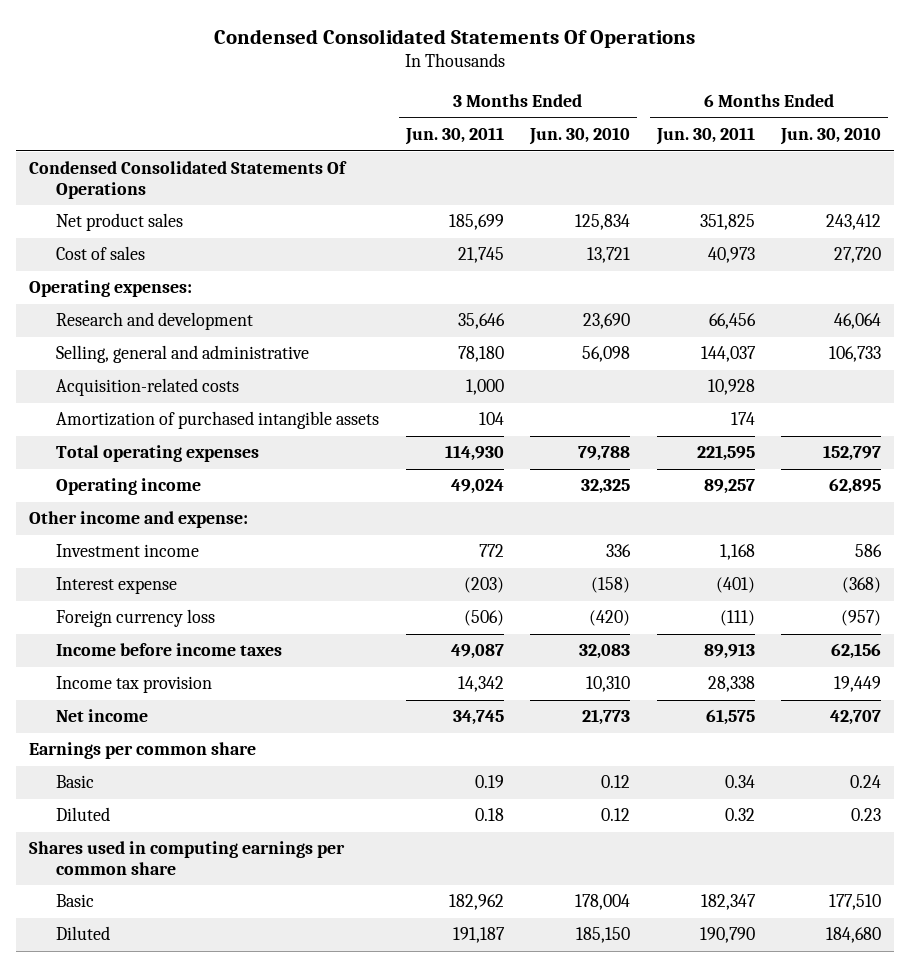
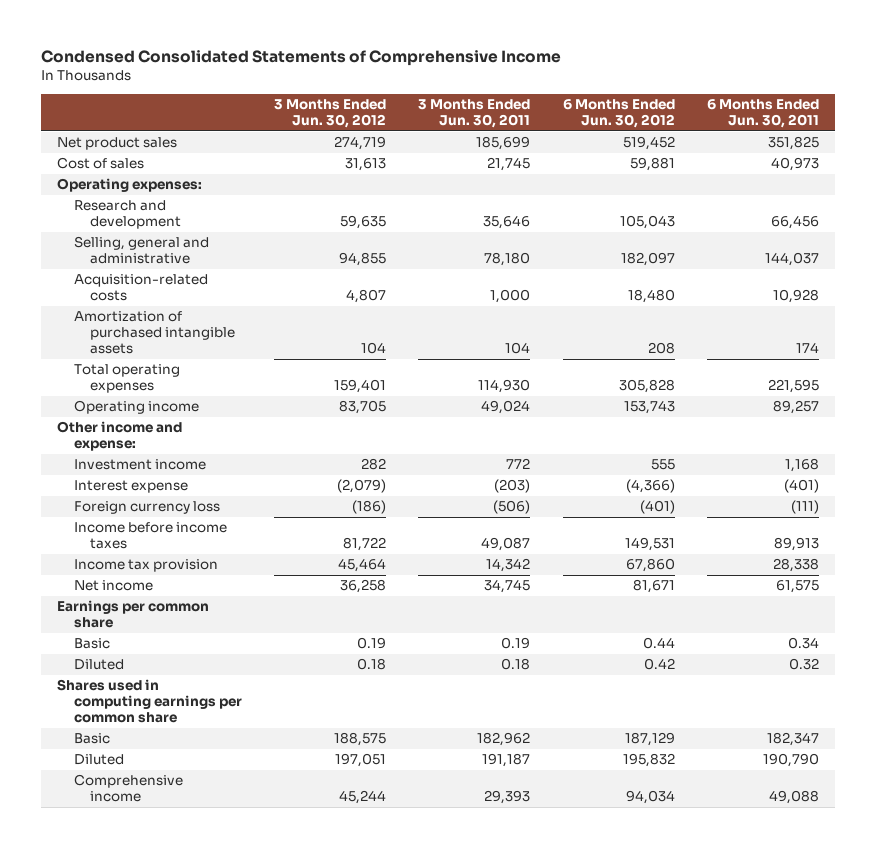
[214,28,696,48] Condensed Consolidated Statements Of Operations -> [41,50,562,67] Condensed Consolidated Statements of Comprehensive Income
[529,127,631,146] Jun. 30, 2010 -> none
[780,127,882,146] Jun. 30, 2010 -> none
none -> [274,99,387,129] 3 Months Ended Jun. 30, 2012
none -> [562,99,675,129] 6 Months Ended Jun. 30, 2012
[29,161,348,199] Condensed Consolidated Statements Of Operations -> none
none -> [73,774,183,803] Comprehensive income

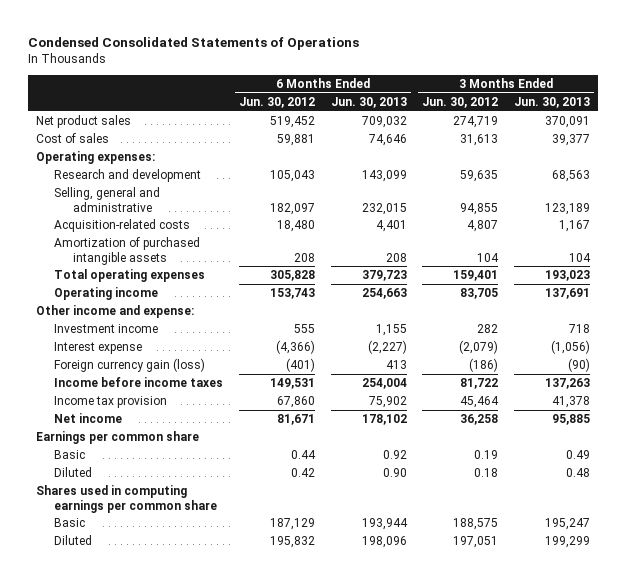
[41,50,562,67] Condensed Consolidated Statements of Comprehensive Income -> [28,36,360,50] Condensed Consolidated Statements of Operations
[418,99,531,129] 3 Months Ended Jun. 30, 2011 -> none
[706,99,819,129] 6 Months Ended Jun. 30, 2011 -> none
none -> [330,97,407,109] Jun. 30, 2013
none -> [513,97,590,109] Jun. 30, 2013
[73,501,220,515] Foreign currency loss -> [54,358,206,373] Foreign currency gain (loss)
[73,774,183,803] Comprehensive income -> none

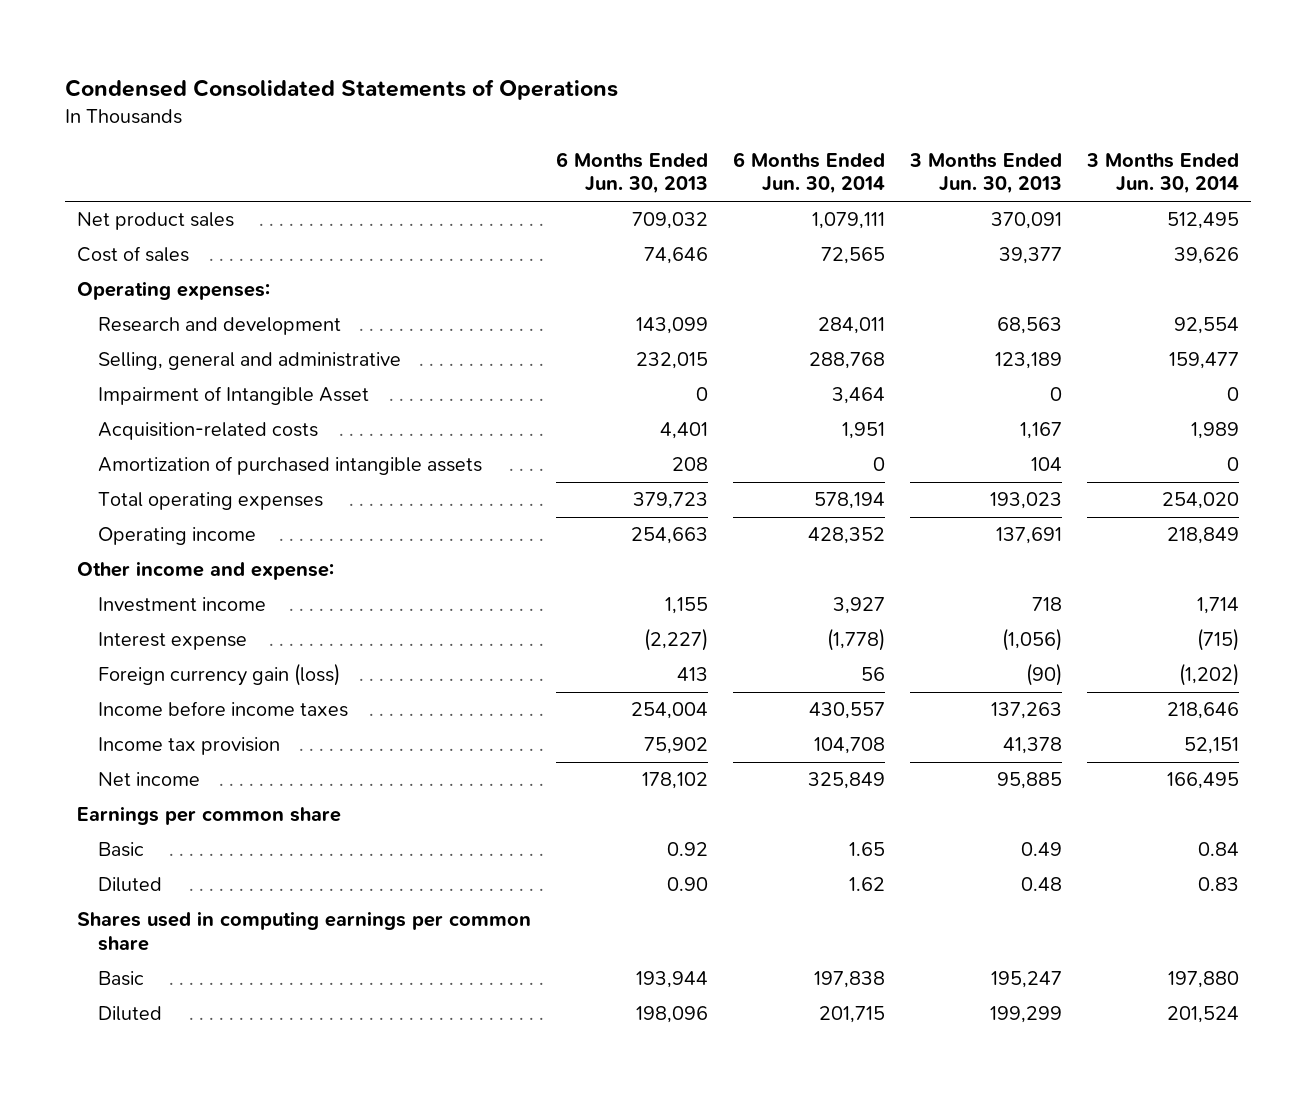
[238,97,315,109] Jun. 30, 2012 -> none
[422,97,499,109] Jun. 30, 2012 -> none
none -> [733,151,886,195] 6 Months Ended Jun. 30, 2014
none -> [1085,152,1239,195] 3 Months Ended Jun. 30, 2014
none -> [97,386,369,406] Impairment of Intangible Asset

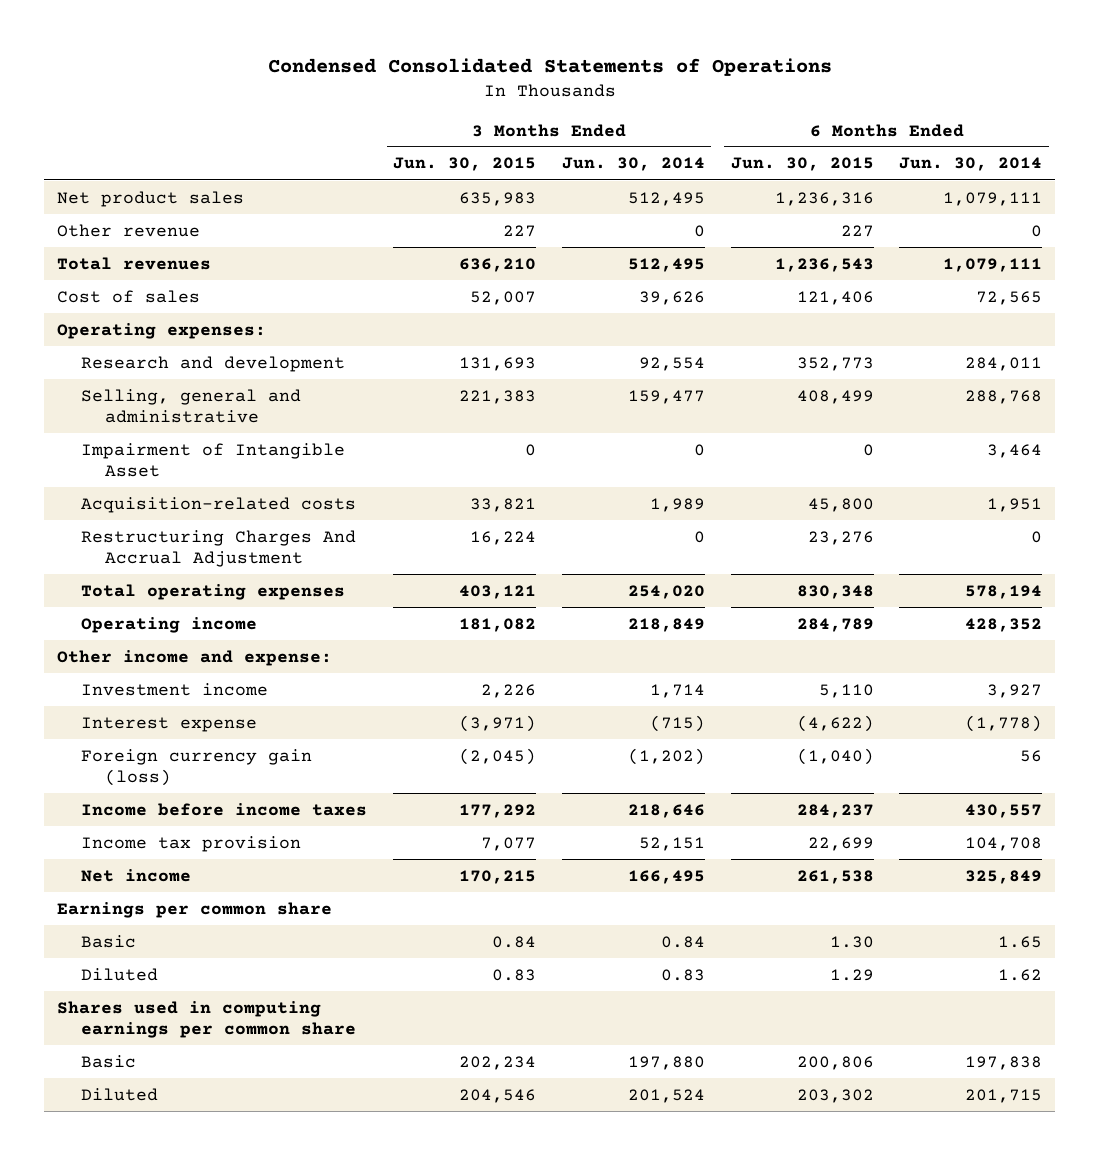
[556,151,709,195] 6 Months Ended Jun. 30, 2013 -> none
[908,152,1062,195] 3 Months Ended Jun. 30, 2013 -> none
none -> [392,157,536,172] Jun. 30, 2015
none -> [730,157,874,172] Jun. 30, 2015
none -> [57,223,201,237] Other revenue
none -> [57,256,212,270] Total revenues
[97,456,482,476] Amortization of purchased intangible assets -> none
none -> [81,529,357,567] Restructuring Charges And Accrual Adjustment

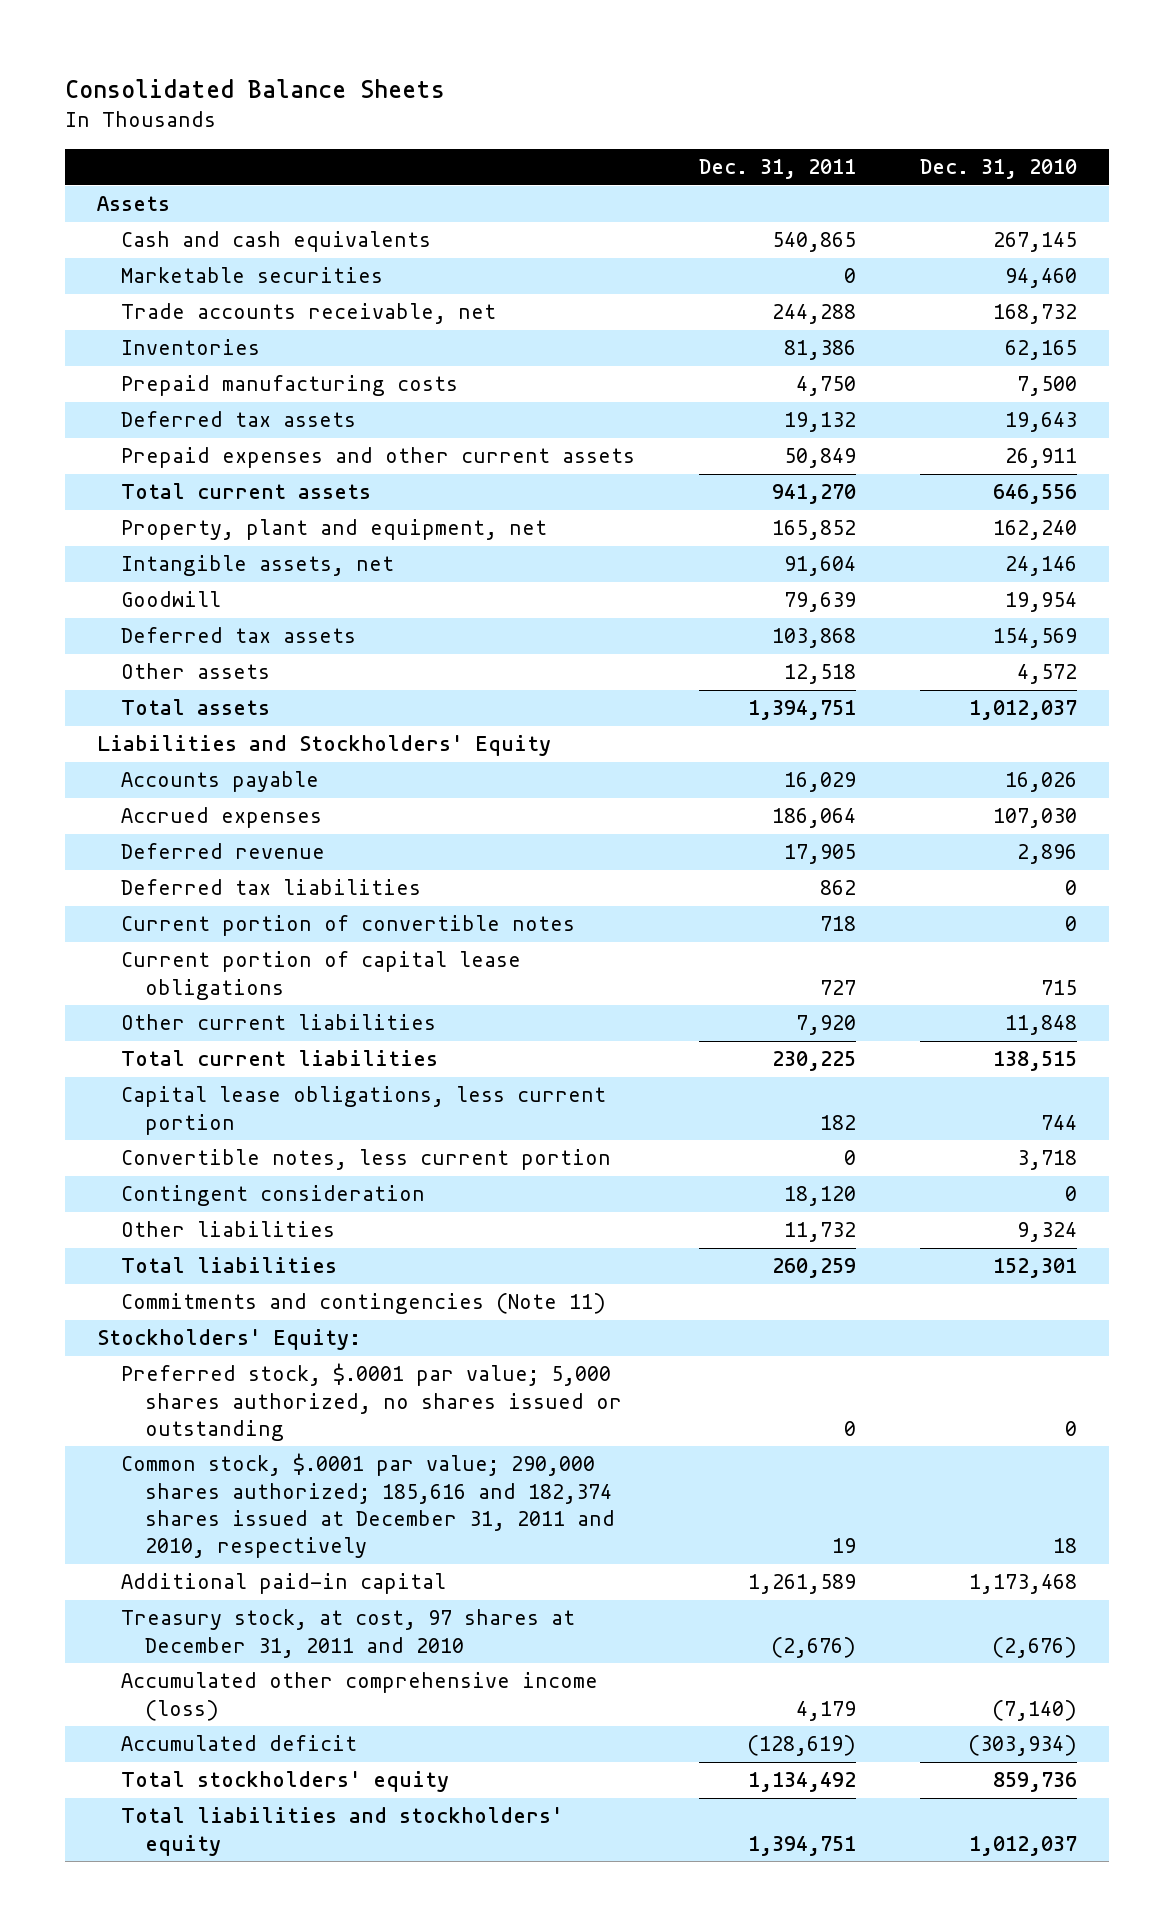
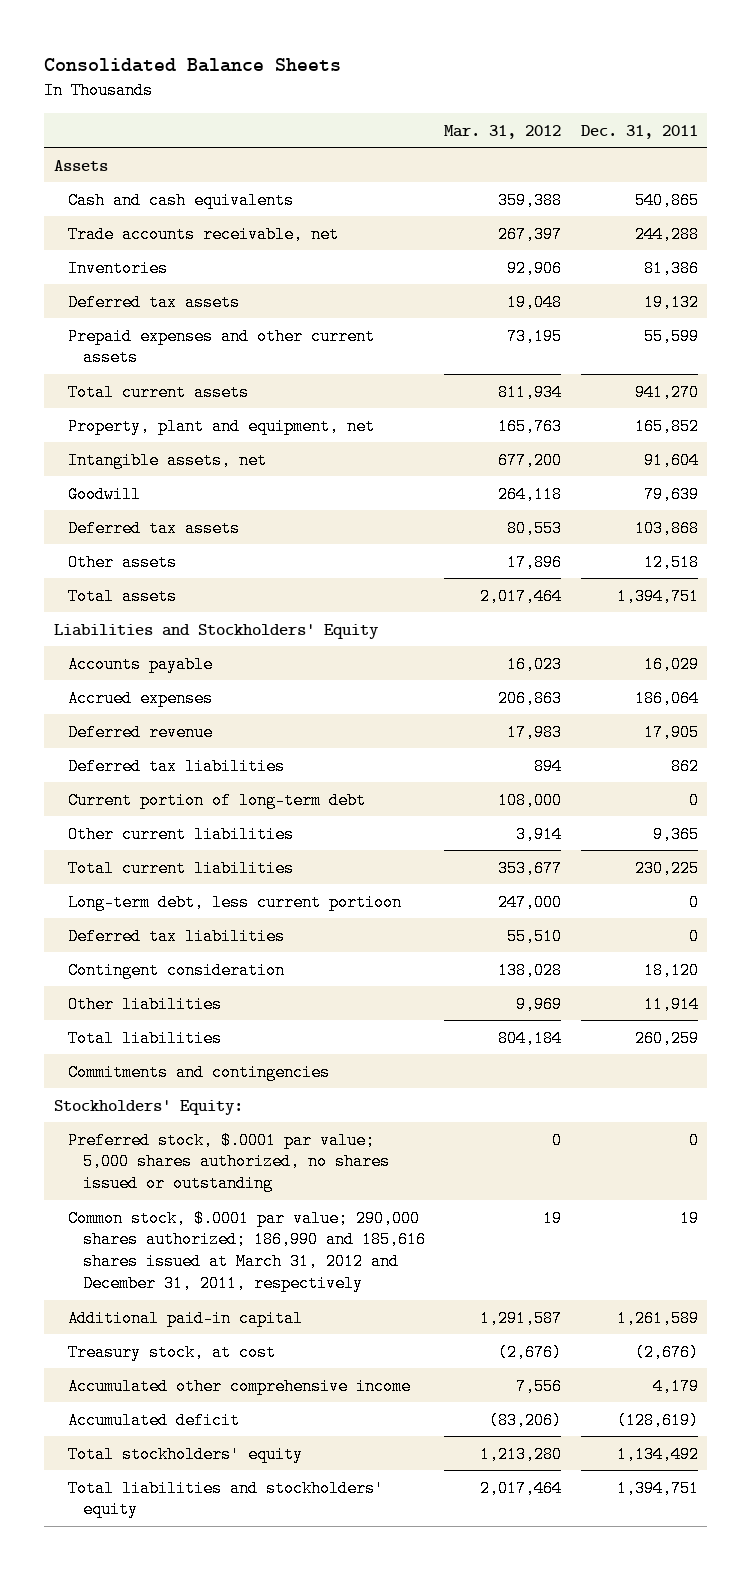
[919,159,1077,180] Dec. 31, 2010 -> none
none -> [444,124,562,139] Mar. 31, 2012
[120,267,383,284] Marketable securities -> none
[120,375,458,397] Prepaid manufacturing costs -> none
[783,448,856,469] 50,849 -> [643,327,699,345] 55,599
[120,915,575,937] Current portion of convertible notes -> none
[120,951,521,1000] Current portion of capital lease obligations -> none
none -> [68,791,367,809] Current portion of long-term debt
[795,1015,856,1036] 7,920 -> [652,825,699,843] 9,365
[120,1086,606,1135] Capital lease obligations, less current portion -> none
[120,1149,611,1171] Convertible notes, less current portion -> none
none -> [68,893,403,911] Long-term debt, less current portioon
none -> [68,927,286,945] Deferred tax liabilities
[783,1222,856,1243] 11,732 -> [643,995,699,1013] 11,914
[120,1293,606,1315] Commitments and contingencies (Note 11) -> [68,1063,331,1081] Commitments and contingencies
[120,1453,615,1559] Common stock, $.0001 par value; 290,000 shares authorized; 185,616 and 182,374 shares issued at December 31, 2011 and 2010, respectively -> [68,1209,427,1292] Common stock, $.0001 par value; 290,000 shares authorized; 186,990 and 185,616 shares issued at March 31, 2012 and December 31, 2011, respectively
[120,1609,575,1658] Treasury stock, at cost, 97 shares at December 31, 2011 and 2010 -> [68,1343,277,1361] Treasury stock, at cost
[120,1672,598,1721] Accumulated other comprehensive income (loss) -> [68,1377,412,1395] Accumulated other comprehensive income

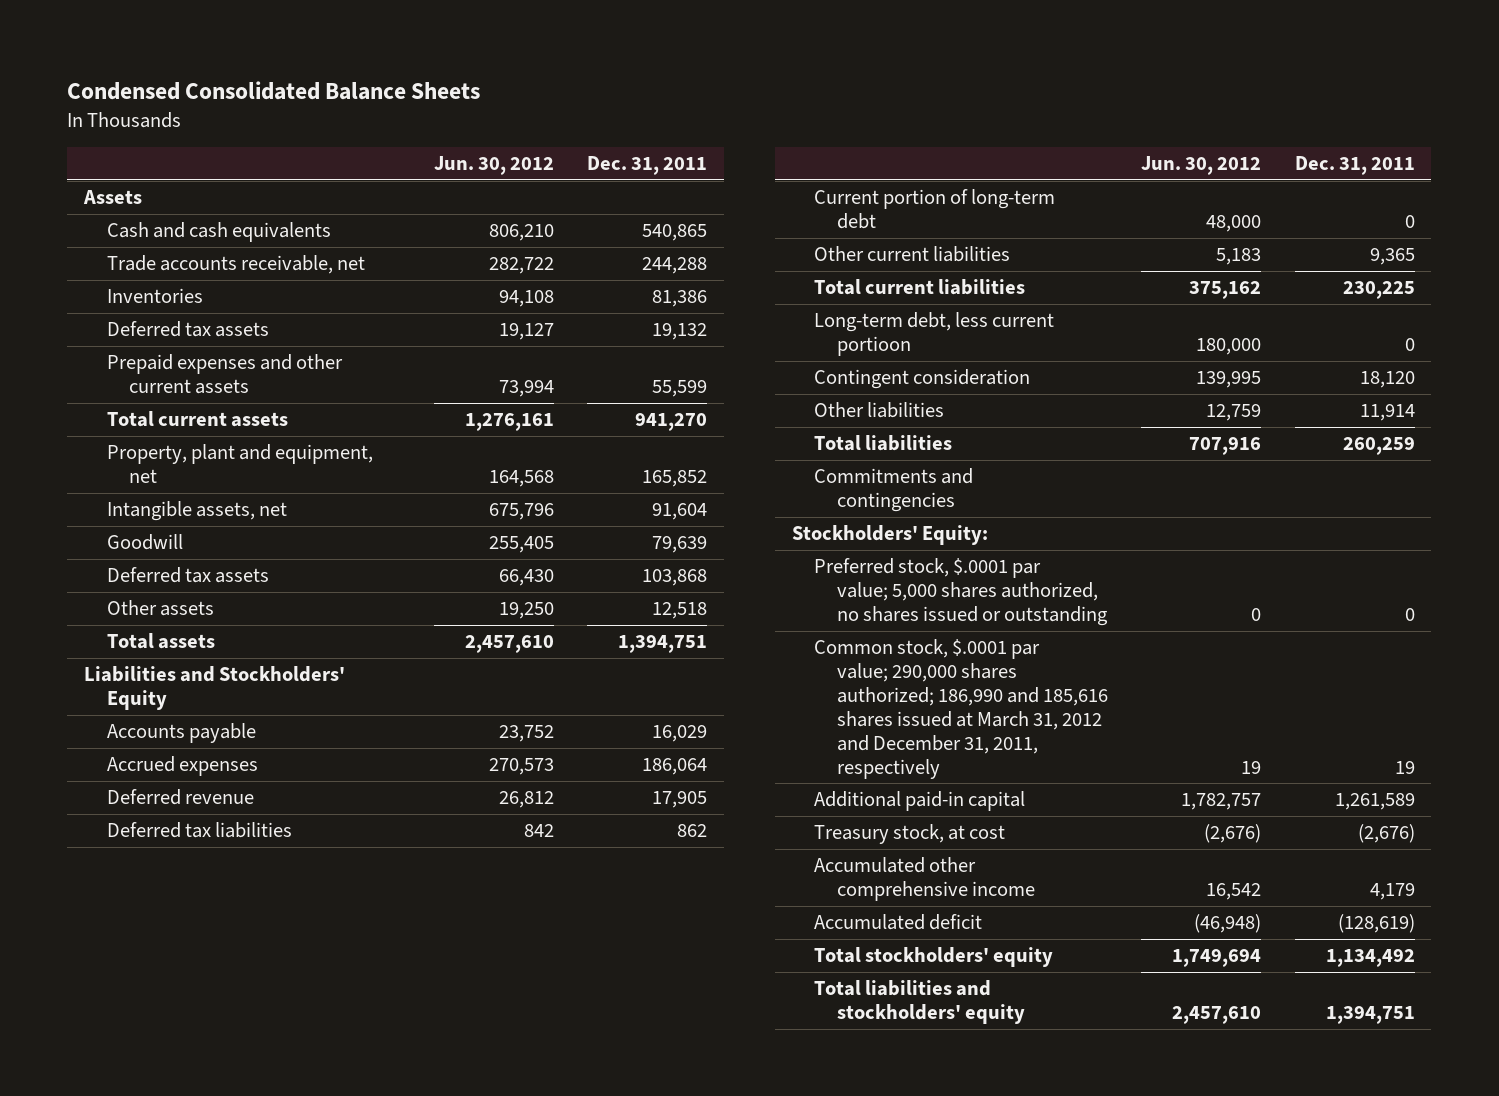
[44,58,342,73] Consolidated Balance Sheets -> [67,81,481,101] Condensed Consolidated Balance Sheets
[444,124,562,139] Mar. 31, 2012 -> none
none -> [433,156,554,176] Jun. 30, 2012
[68,927,286,945] Deferred tax liabilities -> none

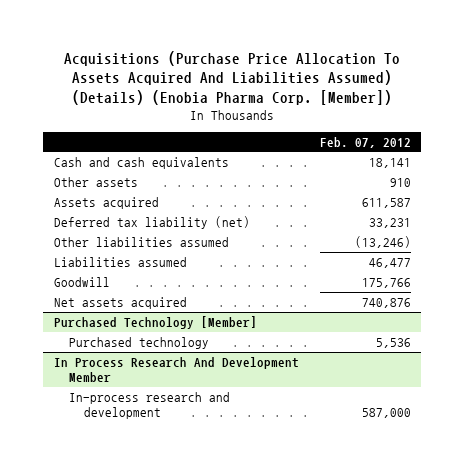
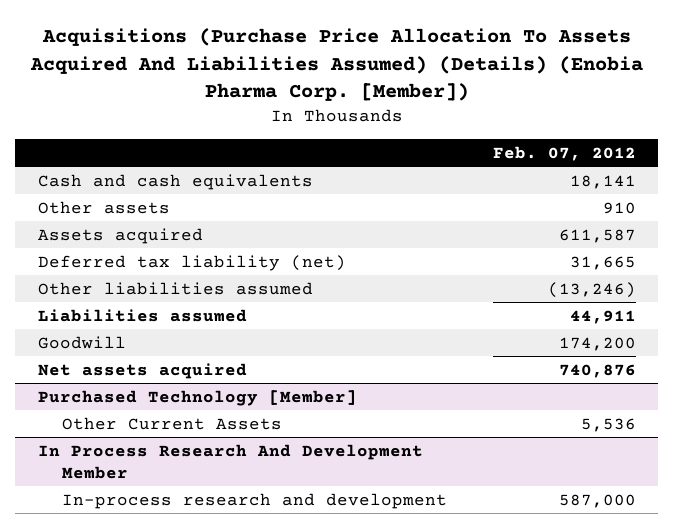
[368,217,411,228] 33,231 -> [569,255,636,270] 31,665
[368,257,411,268] 46,477 -> [569,309,636,324] 44,911
[361,277,411,288] 175,766 -> [558,336,636,351] 174,200
[68,336,209,349] Purchased technology -> [62,416,283,430] Other Current Assets

